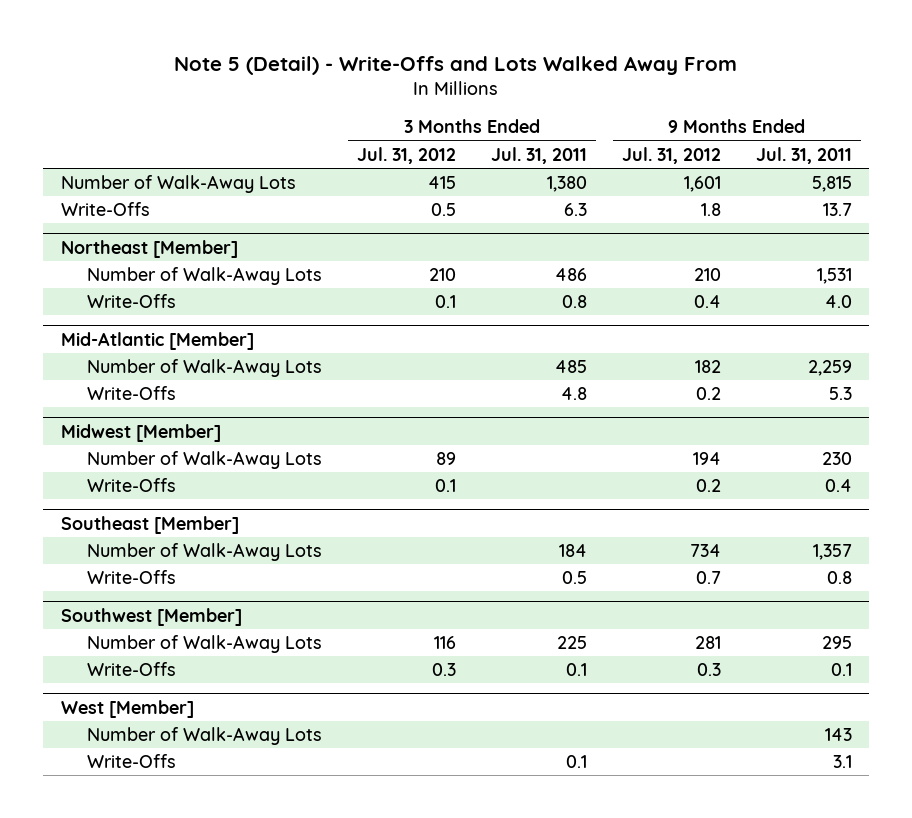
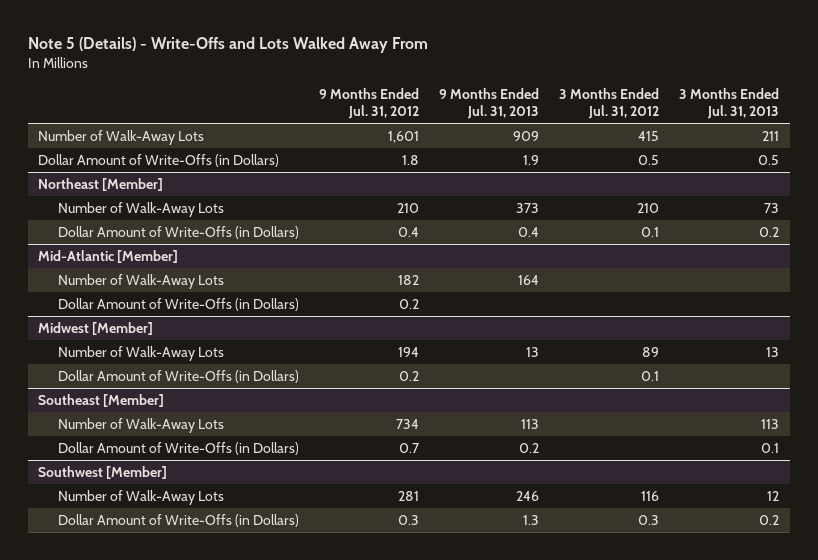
[174,56,738,76] Note 5 (Detail) - Write-Offs and Lots Walked Away From -> [28,37,429,54] Note 5 (Details) - Write-Offs and Lots Walked Away From
[490,146,587,164] Jul. 31, 2011 -> none
[755,146,852,164] Jul. 31, 2011 -> none
none -> [439,87,540,119] 9 Months Ended Jul. 31, 2013
none -> [679,87,780,119] 3 Months Ended Jul. 31, 2013
[60,202,150,217] Write-Offs -> [38,153,280,167] Dollar Amount of Write-Offs (in Dollars)
[86,294,176,309] Write-Offs -> [57,225,299,239] Dollar Amount of Write-Offs (in Dollars)
[86,386,176,401] Write-Offs -> [57,297,299,311] Dollar Amount of Write-Offs (in Dollars)
[86,478,176,493] Write-Offs -> [57,369,299,383] Dollar Amount of Write-Offs (in Dollars)
[86,570,176,585] Write-Offs -> [57,441,299,455] Dollar Amount of Write-Offs (in Dollars)
[60,699,194,718] West [Member] -> none
[86,727,322,746] Number of Walk-Away Lots -> none
[86,754,176,769] Write-Offs -> none
[86,662,176,677] Write-Offs -> [57,513,299,527] Dollar Amount of Write-Offs (in Dollars)

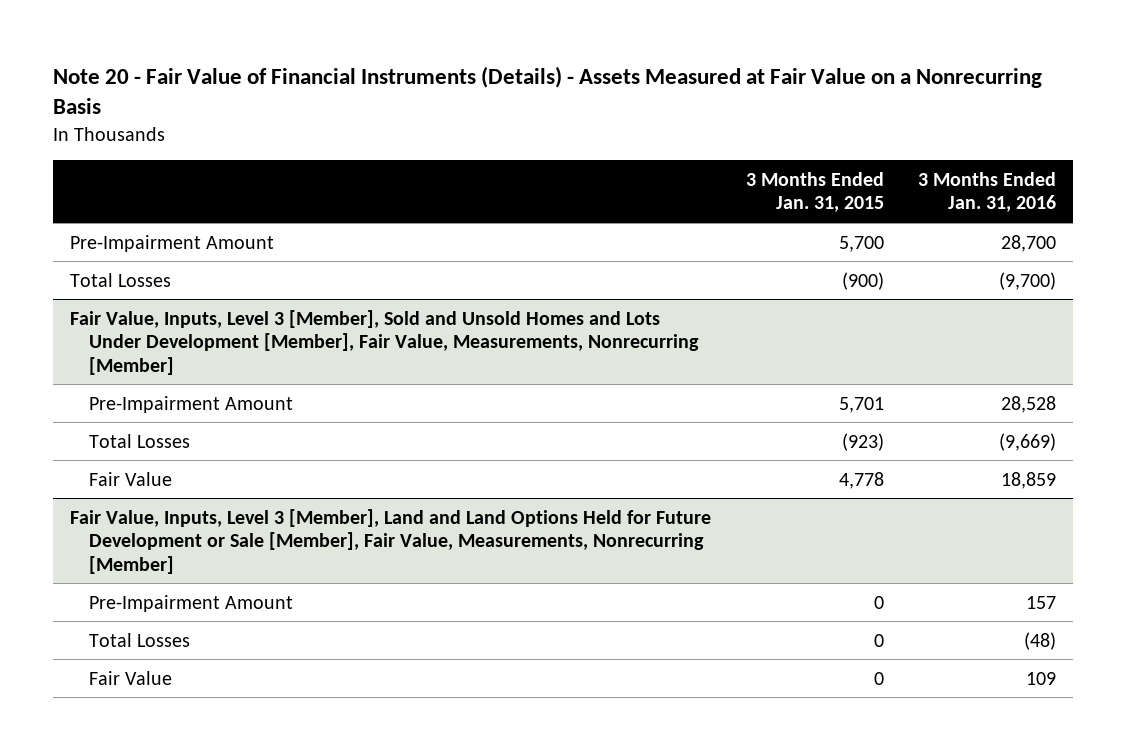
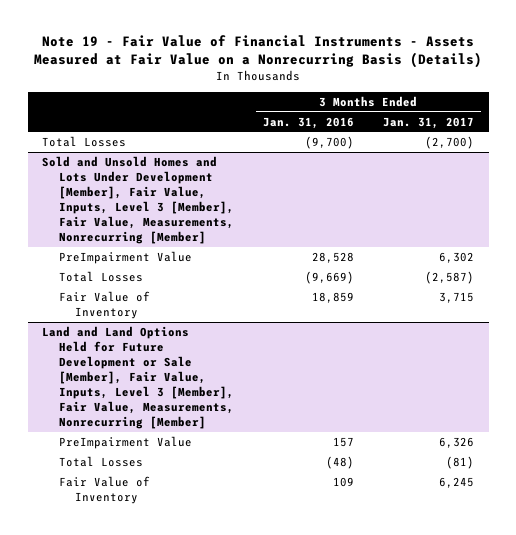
[53,65,1043,115] Note 20 - Fair Value of Financial Instruments (Details) - Assets Measured at Fair Value on a Nonrecurring Basis -> [34,35,483,69] Note 19 - Fair Value of Financial Instruments - Assets Measured at Fair Value on a Nonrecurring Basis (Details)
[745,171,884,213] 3 Months Ended Jan. 31, 2015 -> none
none -> [383,116,475,129] Jan. 31, 2017
[70,234,275,252] Pre-Impairment Amount -> none
[70,309,700,375] Fair Value, Inputs, Level 3 [Member], Sold and Unsold Homes and Lots Under Development [Member], Fair Value, Measurements, Nonrecurring [Member] -> [42,156,234,244] Sold and Unsold Homes and Lots Under Development [Member], Fair Value, Inputs, Level 3 [Member], Fair Value, Measurements, Nonrecurring [Member]
[89,395,294,413] Pre-Impairment Amount -> [58,251,192,265] PreImpairment Value
[89,471,173,486] Fair Value -> [58,291,150,319] Fair Value of Inventory
[70,508,712,574] Fair Value, Inputs, Level 3 [Member], Land and Land Options Held for Future Development or Sale [Member], Fair Value, Measurements, Nonrecurring [Member] -> [42,326,234,429] Land and Land Options Held for Future Development or Sale [Member], Fair Value, Inputs, Level 3 [Member], Fair Value, Measurements, Nonrecurring [Member]
[89,594,294,612] Pre-Impairment Amount -> [58,436,192,450] PreImpairment Value
[89,670,173,685] Fair Value -> [58,476,150,504] Fair Value of Inventory

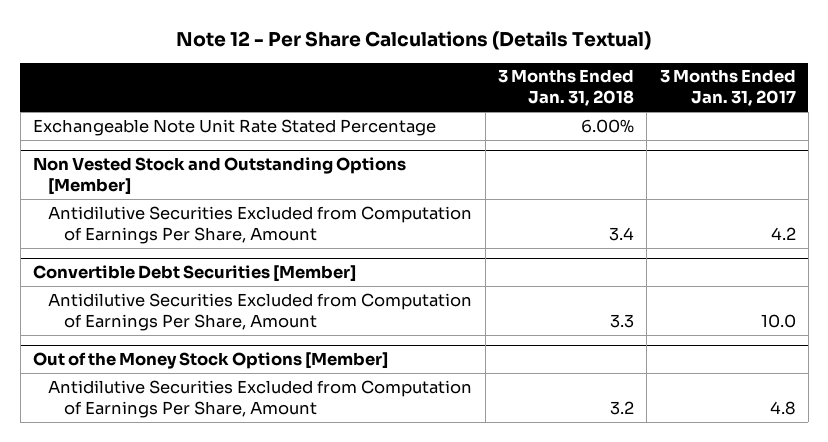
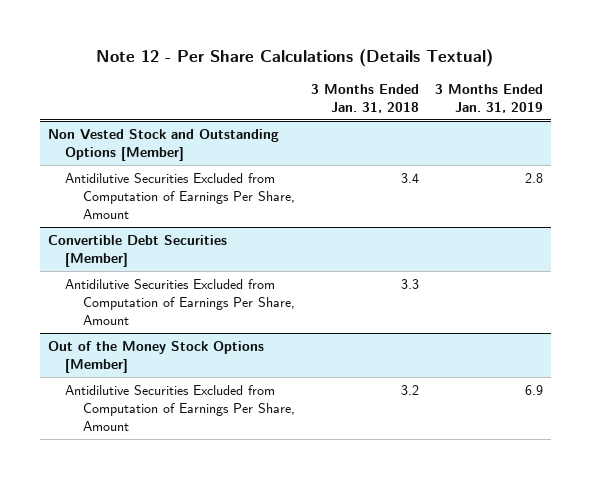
[659,69,796,107] 3 Months Ended Jan. 31, 2017 -> none
none -> [435,83,544,113] 3 Months Ended Jan. 31, 2019
[32,118,436,136] Exchangeable Note Unit Rate Stated Percentage -> none

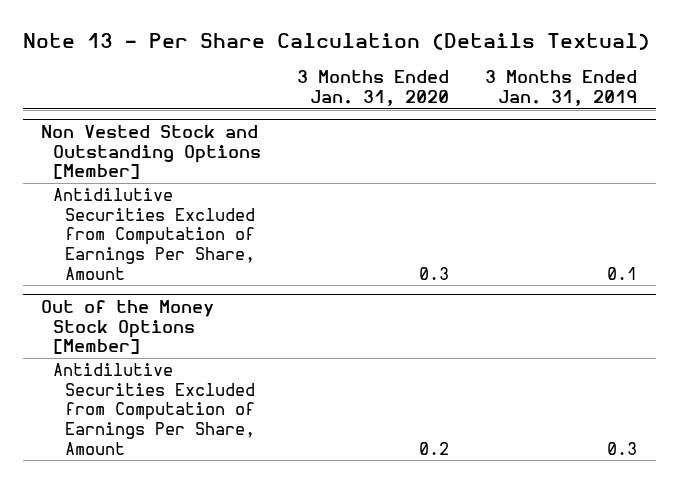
[96,48,494,67] Note 12 - Per Share Calculations (Details Textual) -> [22,33,650,51] Note 13 - Per Share Calculation (Details Textual)
[311,83,420,113] 3 Months Ended Jan. 31, 2018 -> none
none -> [297,70,450,106] 3 Months Ended Jan. 31, 2020
[47,234,227,267] Convertible Debt Securities [Member] -> none
[65,278,296,326] Antidilutive Securities Excluded from Computation of Earnings Per Share, Amount -> none
[525,172,544,183] 2.8 -> [607,266,638,280] 0.1
[525,384,544,395] 6.9 -> [607,441,638,455] 0.3

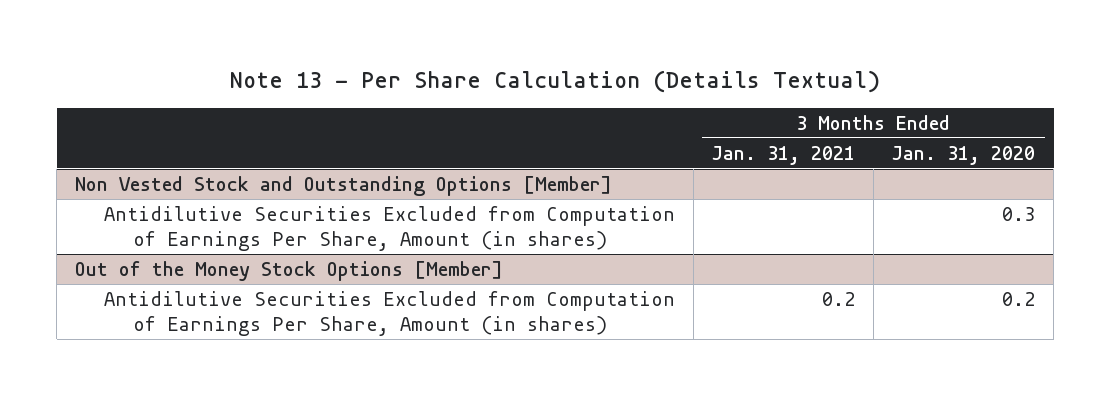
[485,70,638,106] 3 Months Ended Jan. 31, 2019 -> none
none -> [711,145,856,165] Jan. 31, 2021
[52,188,256,280] Antidilutive Securities Excluded from Computation of Earnings Per Share, Amount -> [104,206,676,252] Antidilutive Securities Excluded from Computation of Earnings Per Share, Amount (in shares)
[52,363,256,455] Antidilutive Securities Excluded from Computation of Earnings Per Share, Amount -> [104,291,676,337] Antidilutive Securities Excluded from Computation of Earnings Per Share, Amount (in shares)

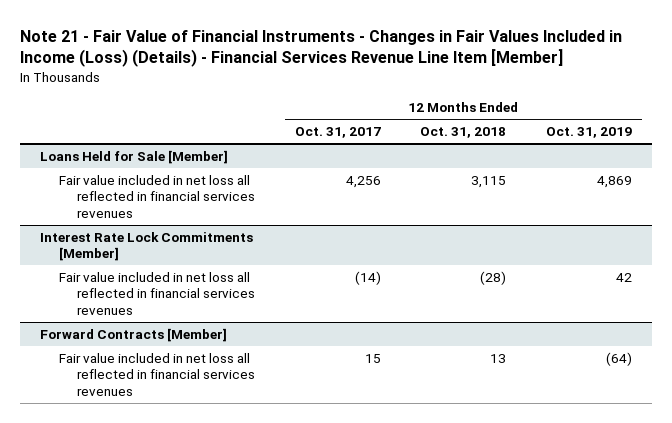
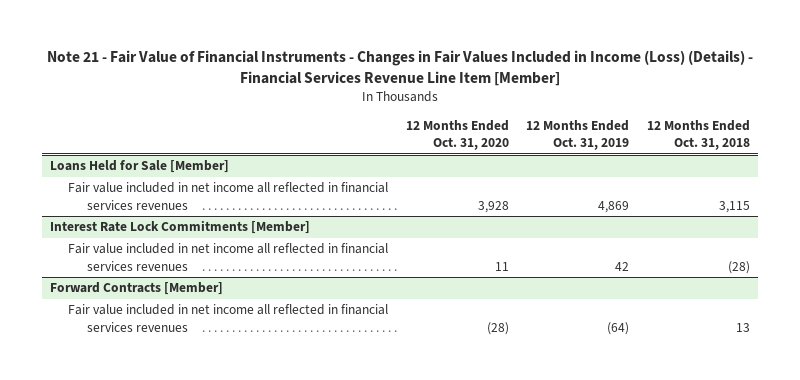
[294,127,381,139] Oct. 31, 2017 -> none
none -> [405,119,509,150] 12 Months Ended Oct. 31, 2020
[58,174,256,218] Fair value included in net loss all reflected in financial services revenues -> [68,182,389,210] Fair value included in net income all reflected in financial services revenues
[58,271,256,315] Fair value included in net loss all reflected in financial services revenues -> [68,243,389,271] Fair value included in net income all reflected in financial services revenues
[58,352,256,396] Fair value included in net loss all reflected in financial services revenues -> [68,304,389,332] Fair value included in net income all reflected in financial services revenues

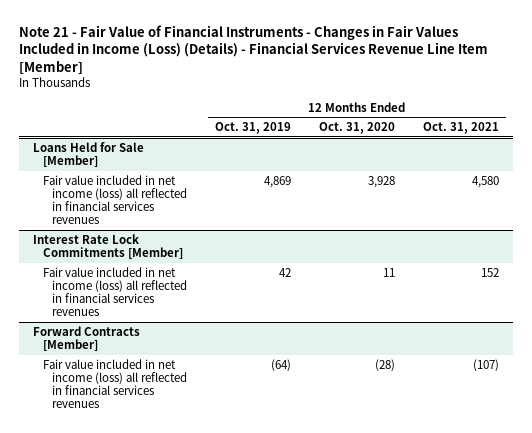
[646,119,750,150] 12 Months Ended Oct. 31, 2018 -> none
none -> [423,122,500,135] Oct. 31, 2021
[68,182,389,210] Fair value included in net income all reflected in financial services revenues -> [42,174,188,225] Fair value included in net income (loss) all reflected in financial services revenues
[68,243,389,271] Fair value included in net income all reflected in financial services revenues -> [42,266,188,317] Fair value included in net income (loss) all reflected in financial services revenues
[68,304,389,332] Fair value included in net income all reflected in financial services revenues -> [42,358,188,409] Fair value included in net income (loss) all reflected in financial services revenues

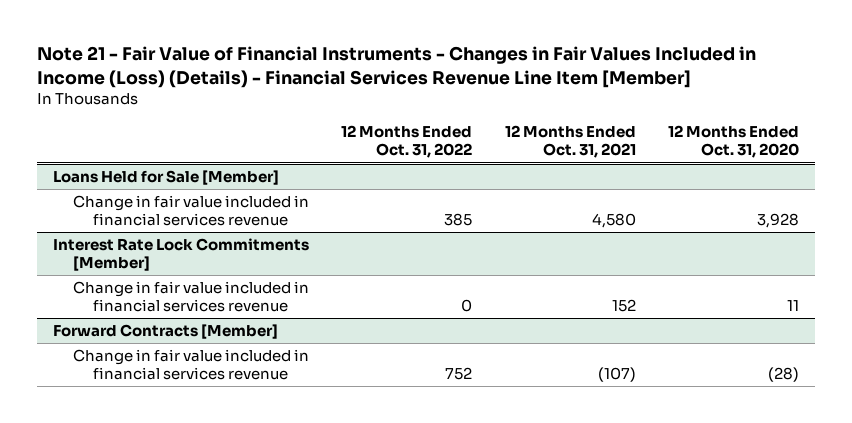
[215,122,292,135] Oct. 31, 2019 -> none
none -> [341,125,473,159] 12 Months Ended Oct. 31, 2022
[42,174,188,225] Fair value included in net income (loss) all reflected in financial services revenues -> [72,195,309,227] Change in fair value included in financial services revenue
[42,266,188,317] Fair value included in net income (loss) all reflected in financial services revenues -> [72,281,309,313] Change in fair value included in financial services revenue
[42,358,188,409] Fair value included in net income (loss) all reflected in financial services revenues -> [72,349,309,381] Change in fair value included in financial services revenue

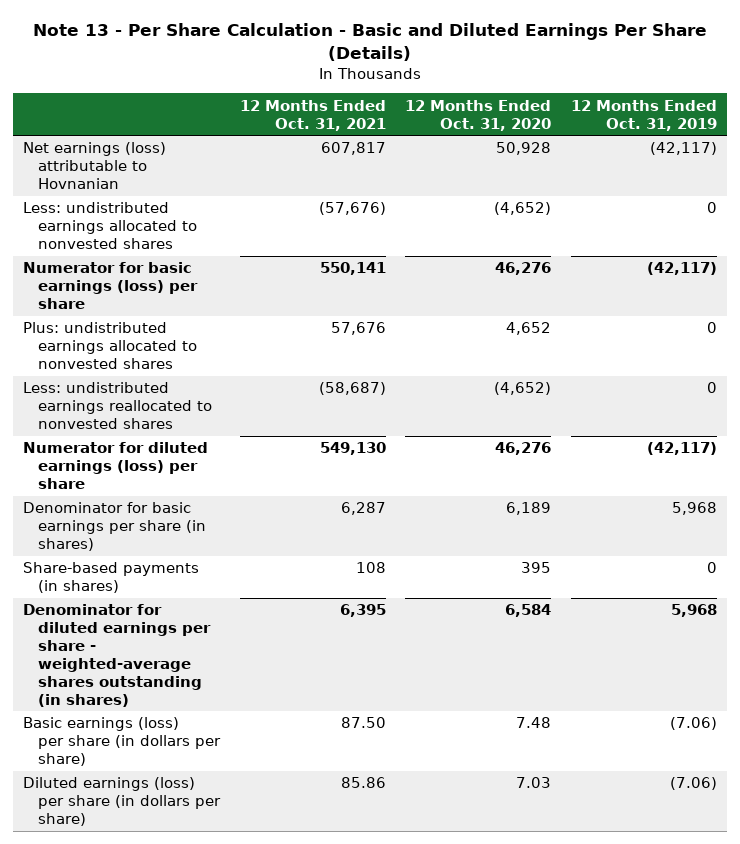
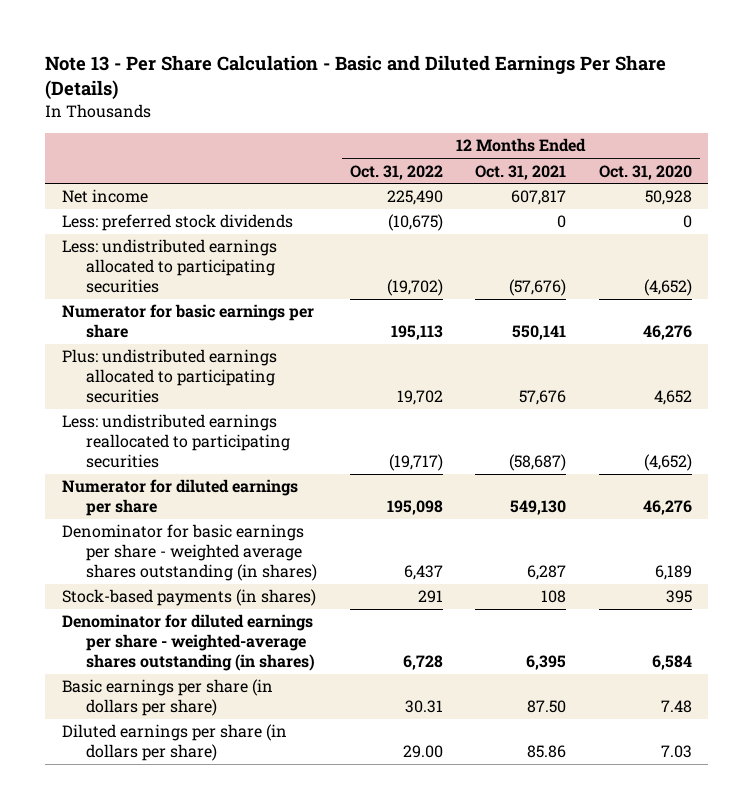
[570,99,717,131] 12 Months Ended Oct. 31, 2019 -> none
none -> [349,164,443,180] Oct. 31, 2022
[23,142,167,190] Net earnings (loss) attributable to Hovnanian -> [61,189,148,204] Net income
none -> [61,214,293,232] Less: preferred stock dividends
[23,202,197,250] Less: undistributed earnings allocated to nonvested shares -> [61,239,277,294] Less: undistributed earnings allocated to participating securities
[23,262,198,310] Numerator for basic earnings (loss) per share -> [61,304,314,339] Numerator for basic earnings per share
[23,322,197,370] Plus: undistributed earnings allocated to nonvested shares -> [61,349,277,404] Plus: undistributed earnings allocated to participating securities
[23,382,212,430] Less: undistributed earnings reallocated to nonvested shares -> [61,414,291,469] Less: undistributed earnings reallocated to participating securities
[23,442,209,490] Numerator for diluted earnings (loss) per share -> [61,479,298,517] Numerator for diluted earnings per share
[23,502,206,552] Denominator for basic earnings per share (in shares) -> [61,524,318,582] Denominator for basic earnings per share - weighted average shares outstanding (in shares)
[23,562,200,594] Share-based payments (in shares) -> [61,589,316,607] Stock-based payments (in shares)
[23,717,221,767] Basic earnings (loss) per share (in dollars per share) -> [61,679,273,717] Basic earnings per share (in dollars per share)
[23,777,221,827] Diluted earnings (loss) per share (in dollars per share) -> [61,724,287,762] Diluted earnings per share (in dollars per share)

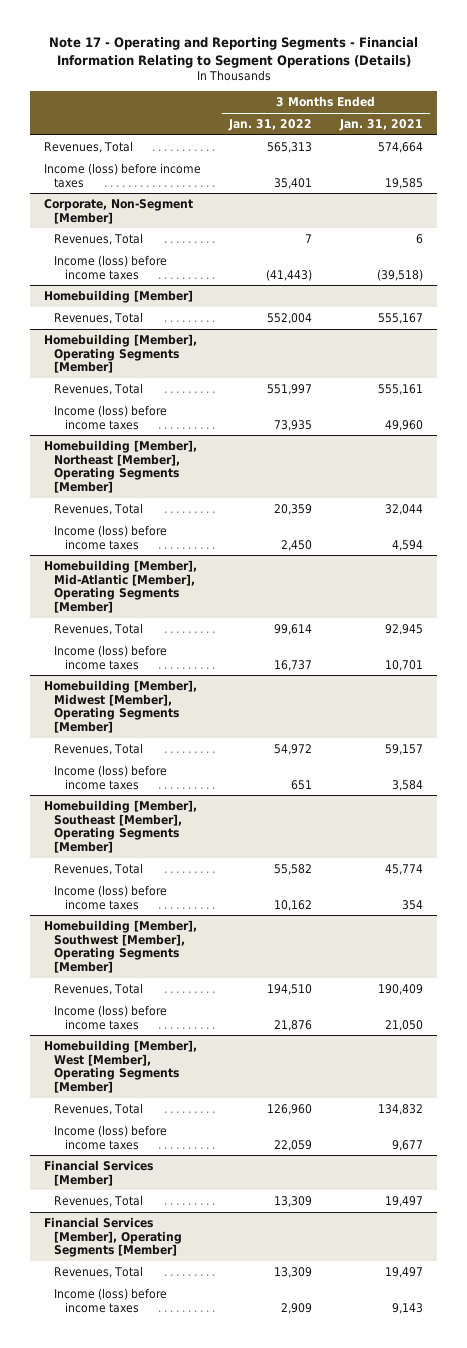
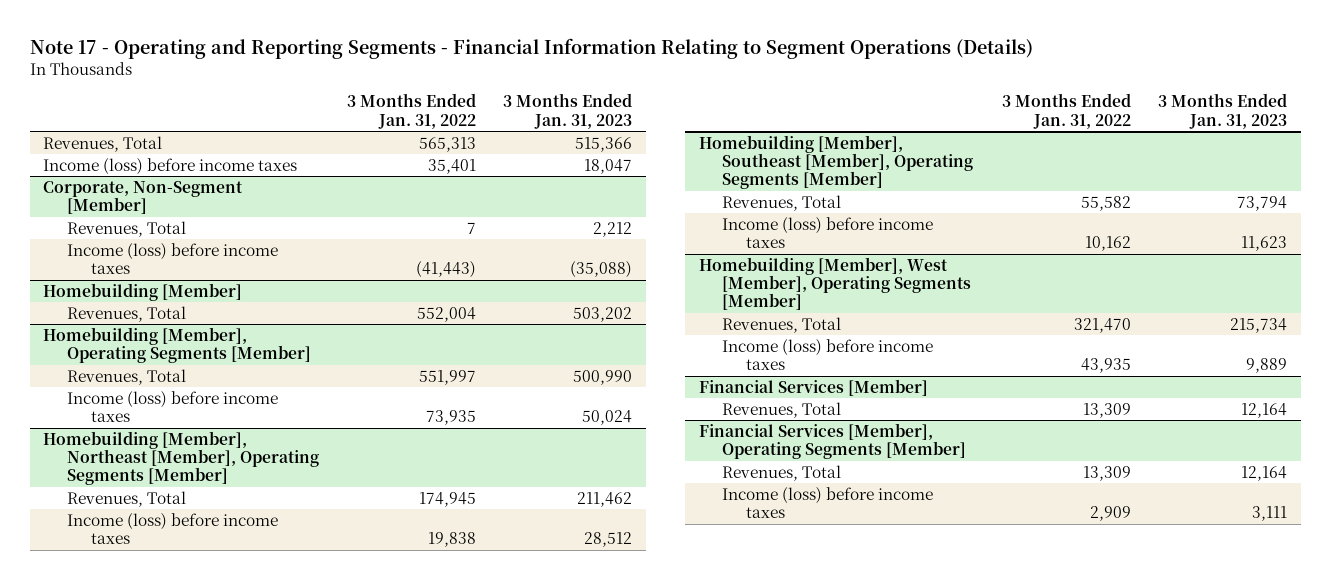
[339,119,424,132] Jan. 31, 2021 -> none
none -> [503,93,633,129] 3 Months Ended Jan. 31, 2023
[43,560,197,613] Homebuilding [Member], Mid-Atlantic [Member], Operating Segments [Member] -> none
[54,623,144,636] Revenues, Total -> none
[54,645,168,670] Income (loss) before income taxes -> none
[43,680,197,733] Homebuilding [Member], Midwest [Member], Operating Segments [Member] -> none
[54,743,144,756] Revenues, Total -> none
[54,765,168,790] Income (loss) before income taxes -> none
[274,504,313,516] 20,359 -> [418,491,476,507] 174,945
[281,539,313,551] 2,450 -> [427,532,476,548] 19,838
[43,920,197,973] Homebuilding [Member], Southwest [Member], Operating Segments [Member] -> none
[54,983,144,996] Revenues, Total -> none
[54,1005,168,1030] Income (loss) before income taxes -> none
[267,1104,313,1116] 126,960 -> [1073,317,1131,333] 321,470
[274,1139,313,1151] 22,059 -> [1080,358,1131,374] 43,935

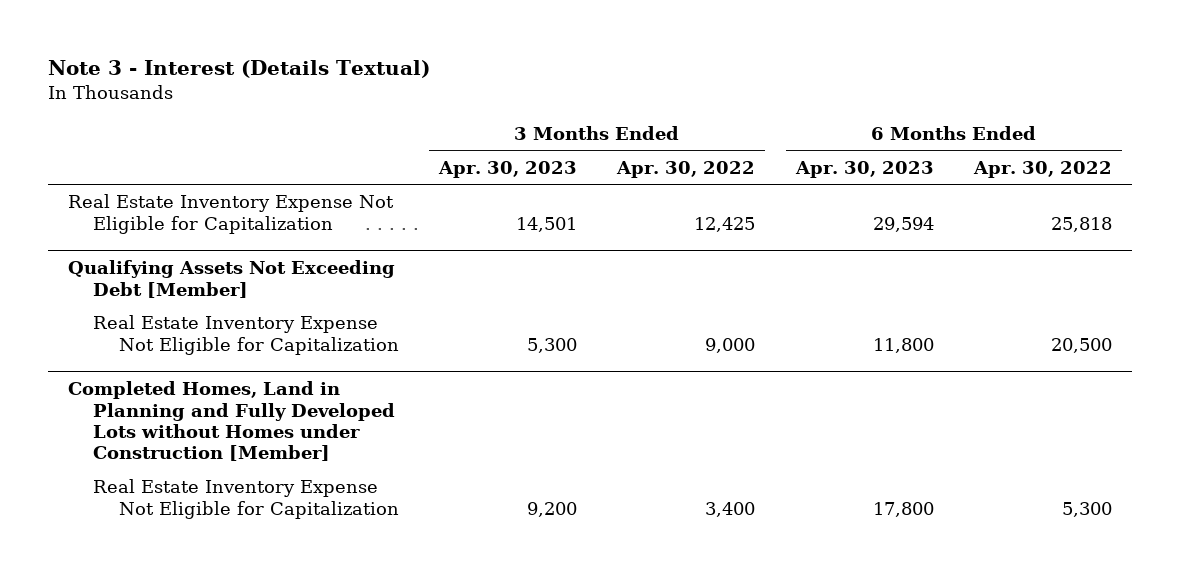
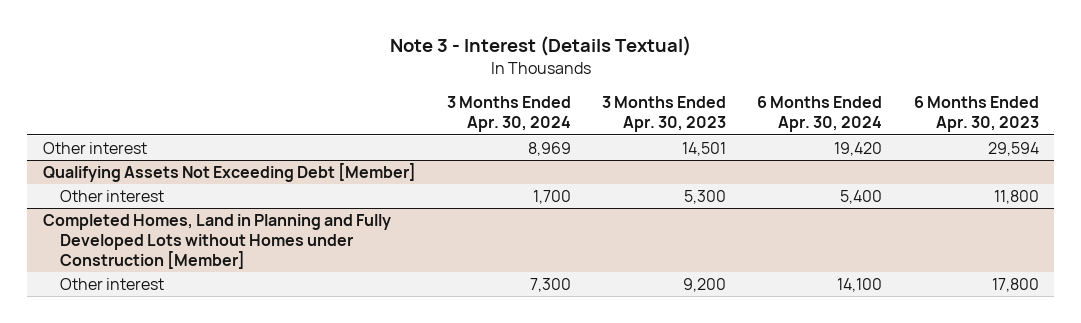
[616,160,756,178] Apr. 30, 2022 -> none
[973,160,1113,178] Apr. 30, 2022 -> none
none -> [447,96,572,133] 3 Months Ended Apr. 30, 2024
none -> [757,96,883,133] 6 Months Ended Apr. 30, 2024
[68,194,395,234] Real Estate Inventory Expense Not Eligible for Capitalization -> [42,142,147,155] Other interest
[93,315,399,355] Real Estate Inventory Expense Not Eligible for Capitalization -> [59,190,164,203] Other interest
[93,479,399,519] Real Estate Inventory Expense Not Eligible for Capitalization -> [59,278,164,291] Other interest

